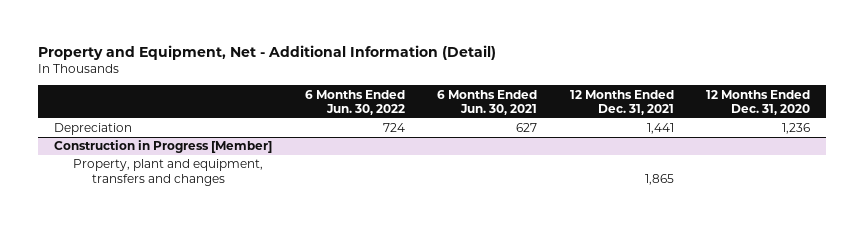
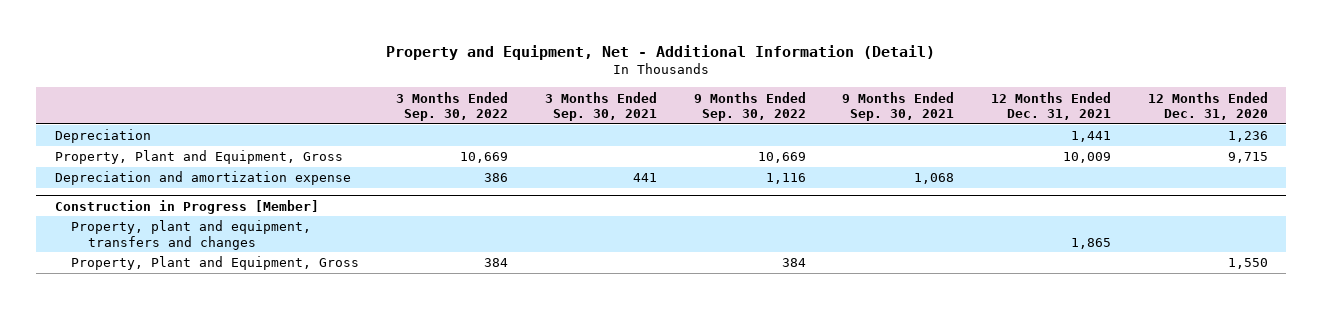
[304,89,405,115] 6 Months Ended Jun. 30, 2022 -> none
[437,89,538,115] 6 Months Ended Jun. 30, 2021 -> none
none -> [396,91,509,121] 3 Months Ended Sep. 30, 2022
none -> [544,91,657,121] 3 Months Ended Sep. 30, 2021
none -> [693,91,806,121] 9 Months Ended Sep. 30, 2022
none -> [842,91,955,121] 9 Months Ended Sep. 30, 2021
none -> [54,150,343,165] Property, Plant and Equipment, Gross
none -> [54,171,351,186] Depreciation and amortization expense
none -> [71,256,360,271] Property, Plant and Equipment, Gross

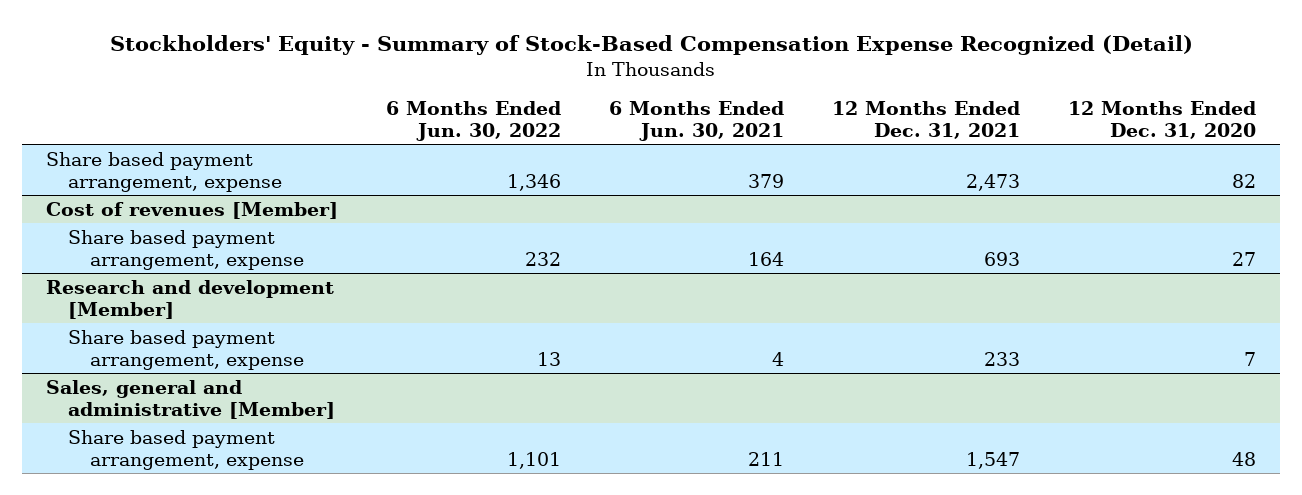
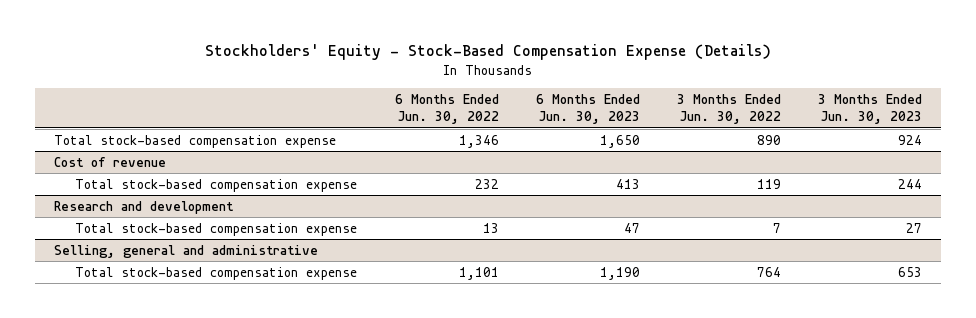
[109,34,1193,55] Stockholders' Equity - Summary of Stock-Based Compensation Expense Recognized (Detail) -> [205,44,772,61] Stockholders' Equity - Stock-Based Compensation Expense (Details)
[608,100,784,141] 6 Months Ended Jun. 30, 2021 -> none
[831,100,1020,139] 12 Months Ended Dec. 31, 2021 -> none
[1067,100,1256,139] 12 Months Ended Dec. 31, 2020 -> none
none -> [535,93,640,125] 6 Months Ended Jun. 30, 2023
none -> [676,93,781,125] 3 Months Ended Jun. 30, 2022
none -> [818,93,923,125] 3 Months Ended Jun. 30, 2023
[46,151,283,192] Share based payment arrangement, expense -> [53,134,336,148] Total stock-based compensation expense
[46,201,339,219] Cost of revenues [Member] -> [53,156,166,167] Cost of revenue
[68,229,305,270] Share based payment arrangement, expense -> [75,178,358,192] Total stock-based compensation expense
[46,279,335,319] Research and development [Member] -> [53,200,234,214] Research and development
[68,329,305,370] Share based payment arrangement, expense -> [75,222,358,236] Total stock-based compensation expense
[46,379,336,419] Sales, general and administrative [Member] -> [53,244,318,258] Selling, general and administrative
[68,429,305,470] Share based payment arrangement, expense -> [75,266,358,280] Total stock-based compensation expense

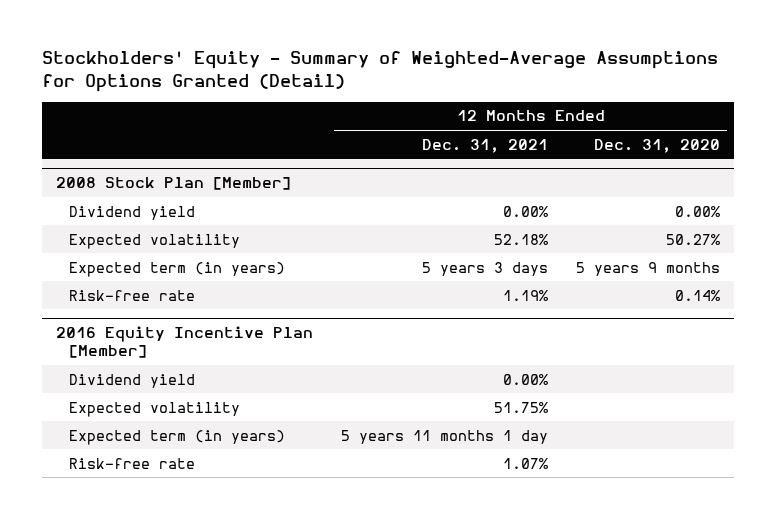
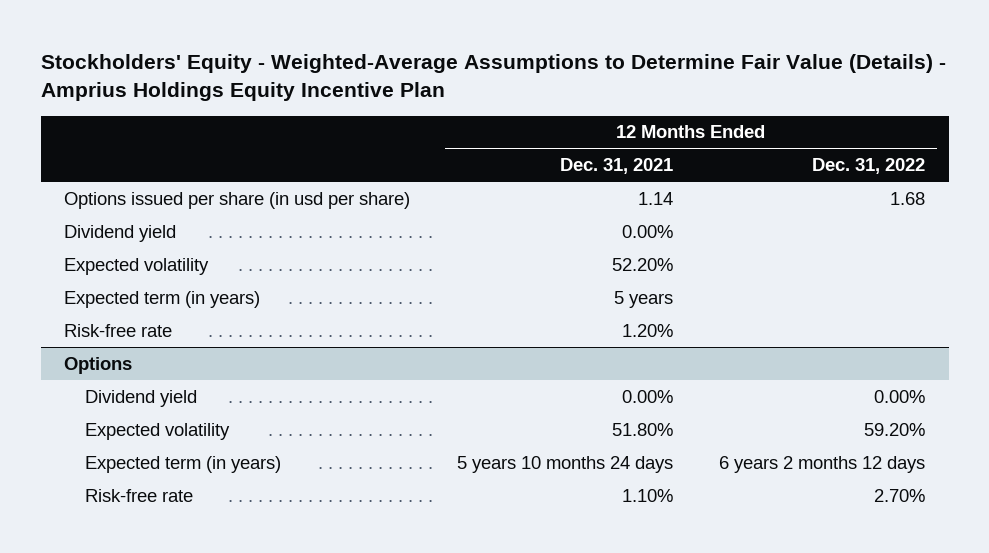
[41,51,718,93] Stockholders' Equity - Summary of Weighted-Average Assumptions for Options Granted (Detail) -> [40,54,946,102] Stockholders' Equity - Weighted-Average Assumptions to Determine Fair Value (Details) - Amprius Holdings Equity Incentive Plan
[594,138,721,153] Dec. 31, 2020 -> none
none -> [812,158,926,175] Dec. 31, 2022
[55,176,291,190] 2008 Stock Plan [Member] -> none
none -> [63,191,410,209] Options issued per share (in usd per share)
[55,325,313,359] 2016 Equity Incentive Plan [Member] -> none
[494,233,549,245] 52.18% -> [611,257,673,271] 52.20%
[422,261,549,276] 5 years 3 days -> [613,290,673,308] 5 years
[503,289,549,301] 1.19% -> [621,323,673,337] 1.20%
none -> [63,356,132,374] Options
[494,401,549,413] 51.75% -> [611,422,673,436] 51.80%
[341,429,549,444] 5 years 11 months 1 day -> [456,455,673,473] 5 years 10 months 24 days
[503,457,549,469] 1.07% -> [621,488,673,502] 1.10%

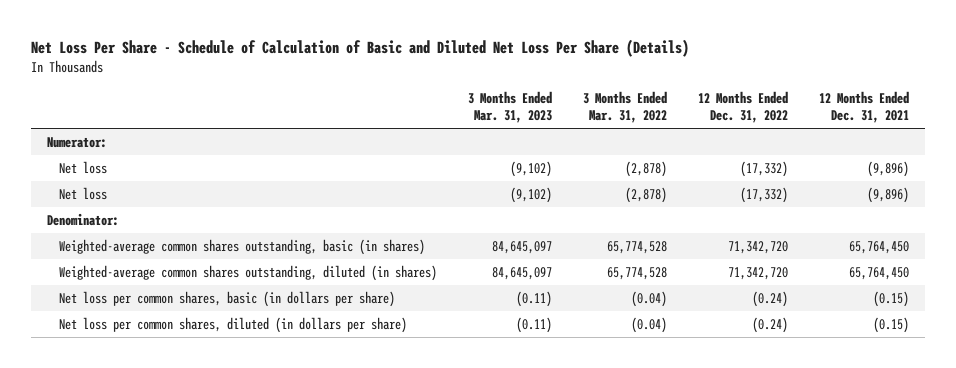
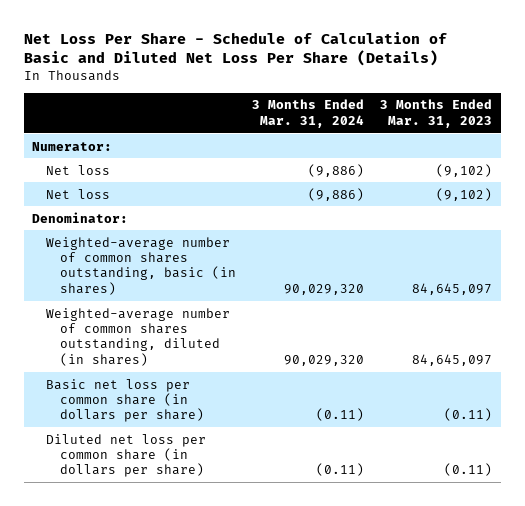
[583,91,668,124] 3 Months Ended Mar. 31, 2022 -> none
[698,91,789,124] 12 Months Ended Dec. 31, 2022 -> none
[819,91,910,124] 12 Months Ended Dec. 31, 2021 -> none
none -> [252,99,365,128] 3 Months Ended Mar. 31, 2024
[59,238,426,255] Weighted-average common shares outstanding, basic (in shares) -> [46,236,237,295] Weighted-average number of common shares outstanding, basic (in shares)
[59,264,438,281] Weighted-average common shares outstanding, diluted (in shares) -> [46,307,231,366] Weighted-average number of common shares outstanding, diluted (in shares)
[59,290,396,307] Net loss per common shares, basic (in dollars per share) -> [46,378,205,423] Basic net loss per common share (in dollars per share)
[59,316,408,333] Net loss per common shares, diluted (in dollars per share) -> [46,433,207,478] Diluted net loss per common share (in dollars per share)

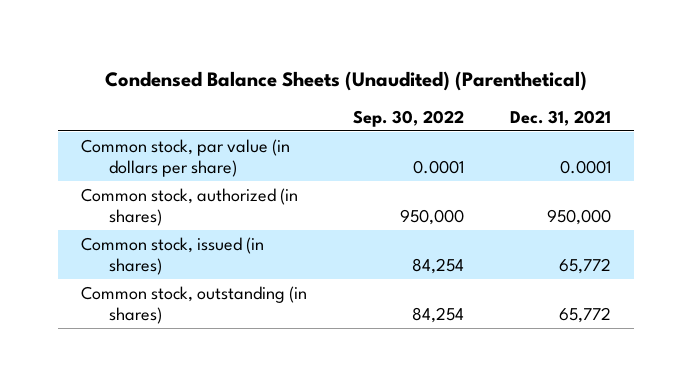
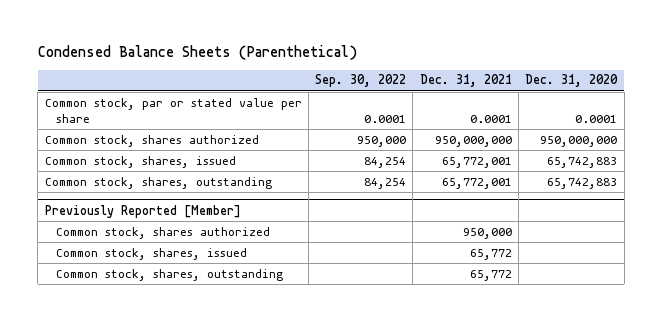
[104,70,587,91] Condensed Balance Sheets (Unaudited) (Parenthetical) -> [37,45,357,61] Condensed Balance Sheets (Parenthetical)
none -> [525,74,619,88] Dec. 31, 2020
[80,138,290,178] Common stock, par value (in dollars per share) -> [44,97,302,123] Common stock, par or stated value per share
[80,187,298,227] Common stock, authorized (in shares) -> [44,134,259,147] Common stock, shares authorized
[546,209,611,226] 950,000 -> [434,135,512,147] 950,000,000
[80,236,264,276] Common stock, issued (in shares) -> [44,155,236,168] Common stock, shares, issued
[558,258,611,275] 65,772 -> [441,156,512,168] 65,772,001
[80,285,307,325] Common stock, outstanding (in shares) -> [44,176,272,189] Common stock, shares, outstanding
[558,307,611,324] 65,772 -> [441,177,512,189] 65,772,001
none -> [44,204,241,218] Previously Reported [Member]
none -> [55,226,270,239] Common stock, shares authorized
none -> [55,247,247,260] Common stock, shares, issued
none -> [55,268,283,281] Common stock, shares, outstanding

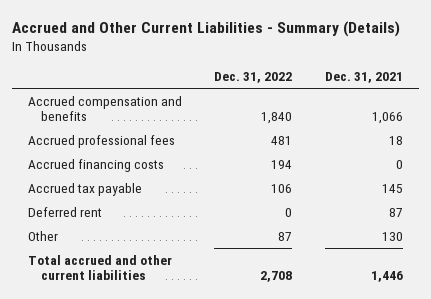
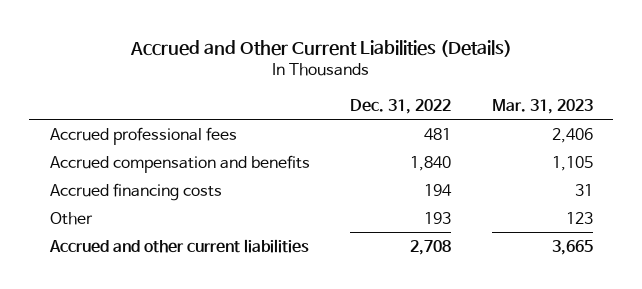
[12,21,401,38] Accrued and Other Current Liabilities - Summary (Details) -> [130,39,513,57] Accrued and Other Current Liabilities (Details)
[324,72,403,84] Dec. 31, 2021 -> none
none -> [491,98,593,114] Mar. 31, 2023
[28,95,183,122] Accrued compensation and benefits -> [49,154,310,173] Accrued compensation and benefits
[28,182,143,196] Accrued tax payable -> none
[28,206,103,217] Deferred rent -> none
[278,231,293,241] 87 -> [424,211,452,224] 193
[28,254,173,281] Total accrued and other current liabilities -> [48,238,309,253] Accrued and other current liabilities

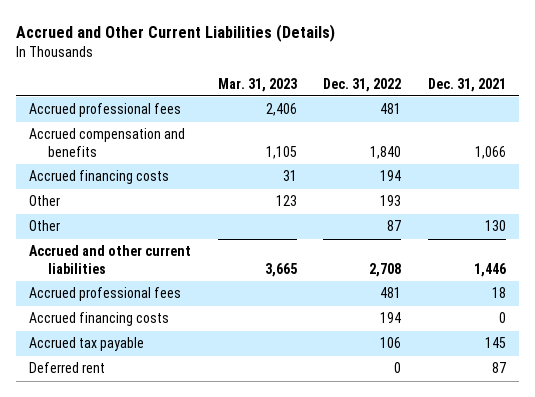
none -> [427,77,506,92] Dec. 31, 2021
none -> [29,220,61,232] Other
none -> [29,287,182,302] Accrued professional fees
none -> [29,312,170,327] Accrued financing costs
none -> [29,337,145,352] Accrued tax payable
none -> [29,362,106,374] Deferred rent

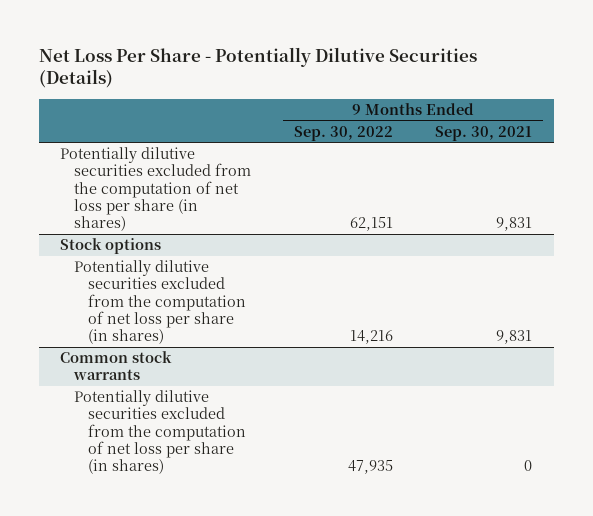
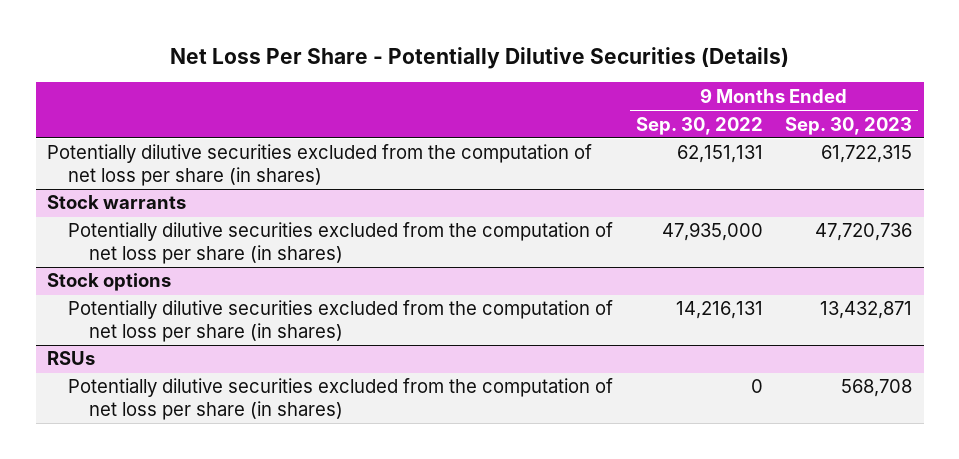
[435,125,533,141] Sep. 30, 2021 -> none
none -> [785,116,913,135] Sep. 30, 2023
[349,217,393,232] 62,151 -> [676,145,763,164] 62,151,131
none -> [46,195,186,210] Stock warrants
none -> [68,222,614,264] Potentially dilutive securities excluded from the computation of net loss per share (in shares)
[60,351,173,381] Common stock warrants -> none
[349,330,393,345] 14,216 -> [675,301,763,320] 14,216,131
none -> [46,351,95,366] RSUs
[347,460,393,475] 47,935 -> [750,379,763,394] 0

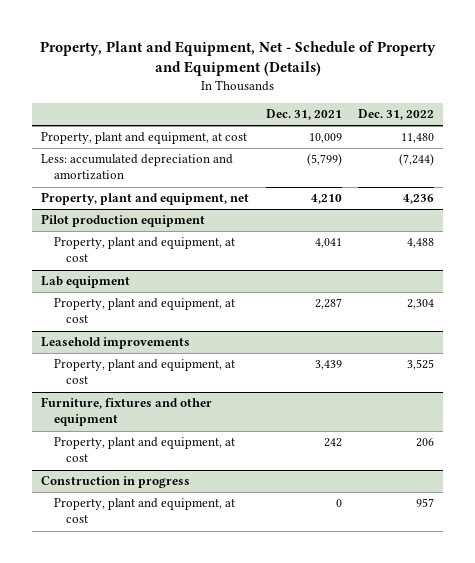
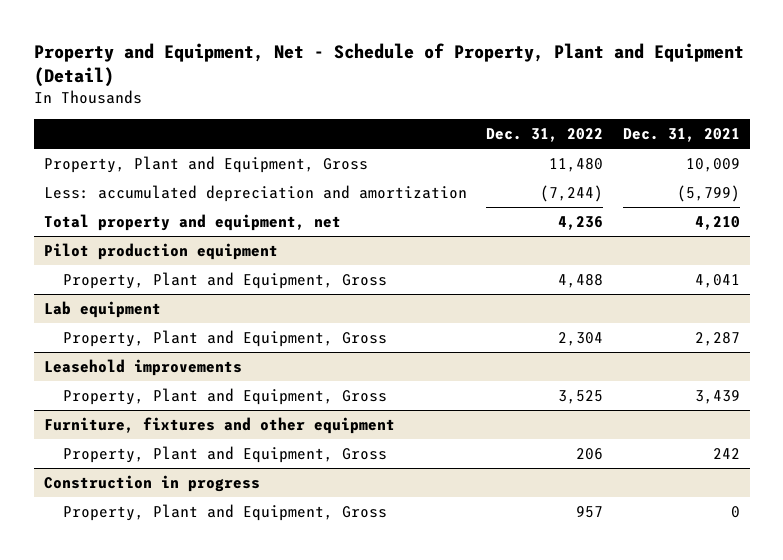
[39,41,436,77] Property, Plant and Equipment, Net - Schedule of Property and Equipment (Details) -> [33,42,744,88] Property and Equipment, Net - Schedule of Property, Plant and Equipment (Detail)
[40,132,247,145] Property, plant and equipment, at cost -> [43,156,368,174] Property, Plant and Equipment, Gross
[40,192,249,206] Property, plant and equipment, net -> [43,214,341,232] Total property and equipment, net
[53,237,235,263] Property, plant and equipment, at cost -> [63,272,388,290] Property, Plant and Equipment, Gross
[53,298,235,324] Property, plant and equipment, at cost -> [63,330,388,348] Property, Plant and Equipment, Gross
[53,359,235,385] Property, plant and equipment, at cost -> [63,388,388,406] Property, Plant and Equipment, Gross
[53,437,235,463] Property, plant and equipment, at cost -> [63,446,388,464] Property, Plant and Equipment, Gross
[53,498,235,524] Property, plant and equipment, at cost -> [63,504,388,522] Property, Plant and Equipment, Gross

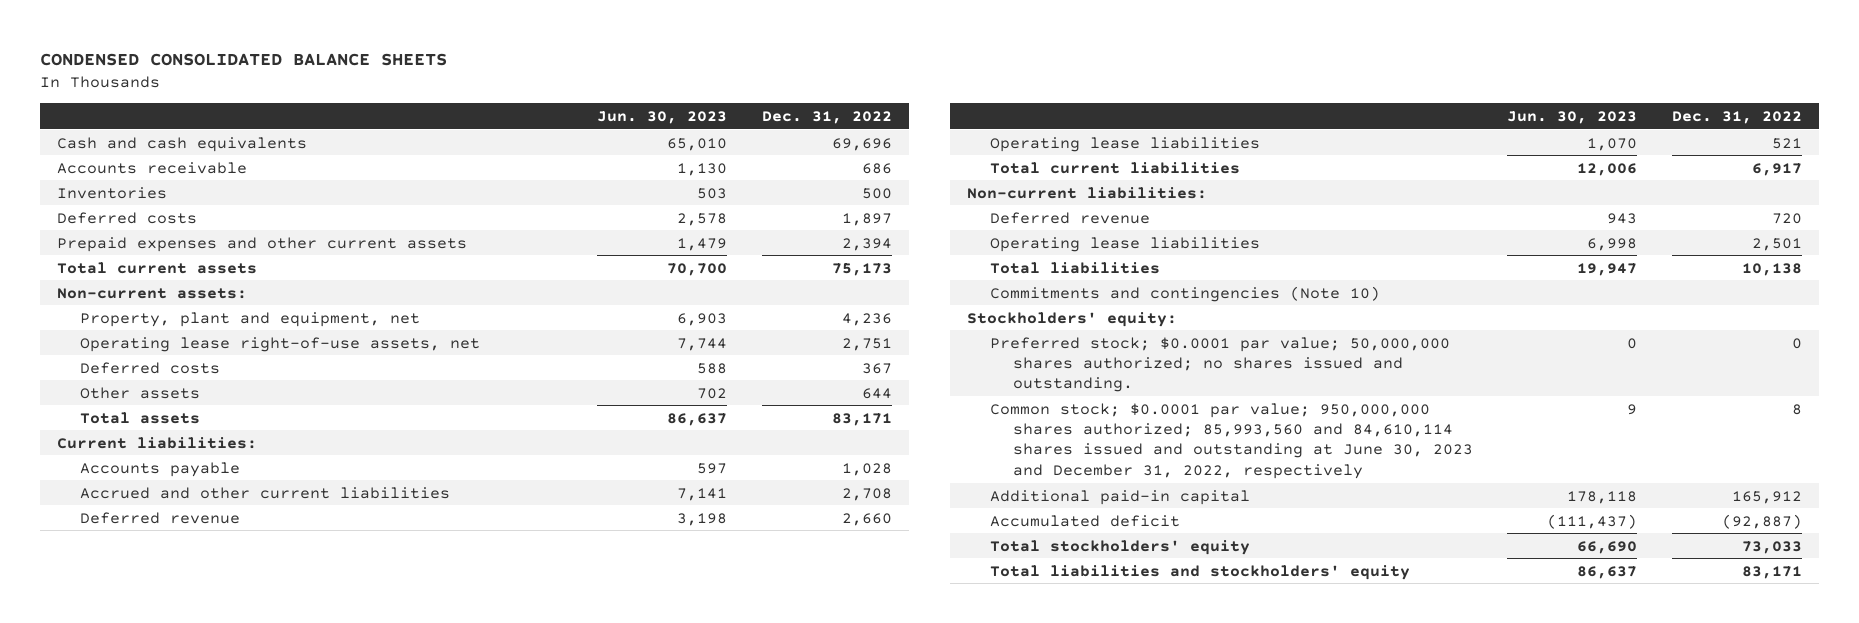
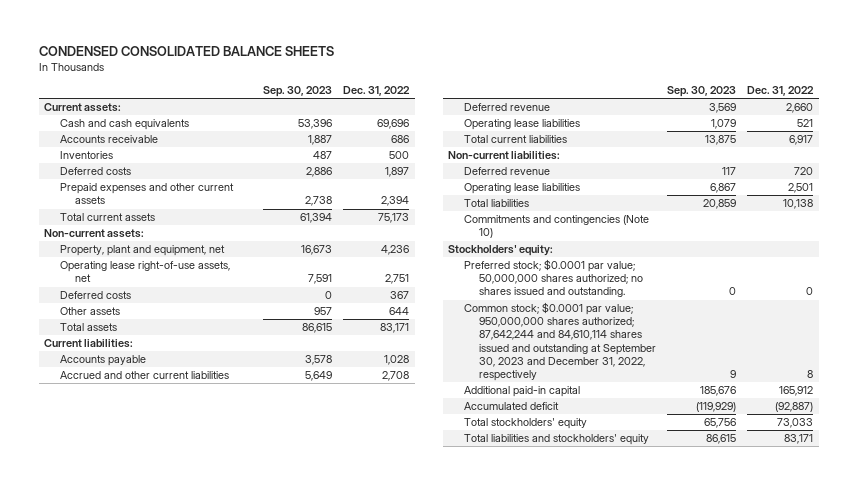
[596,111,727,125] Jun. 30, 2023 -> none
none -> [263,86,333,98] Sep. 30, 2023
none -> [44,103,122,113] Current assets:
[989,402,1473,479] Common stock; $0.0001 par value; 950,000,000 shares authorized; 85,993,560 and 84,610,114 shares issued and outstanding at June 30, 2023 and December 31, 2022, respectively -> [463,302,656,381] Common stock; $0.0001 par value; 950,000,000 shares authorized; 87,642,244 and 84,610,114 shares issued and outstanding at September 30, 2023 and December 31, 2022, respectively

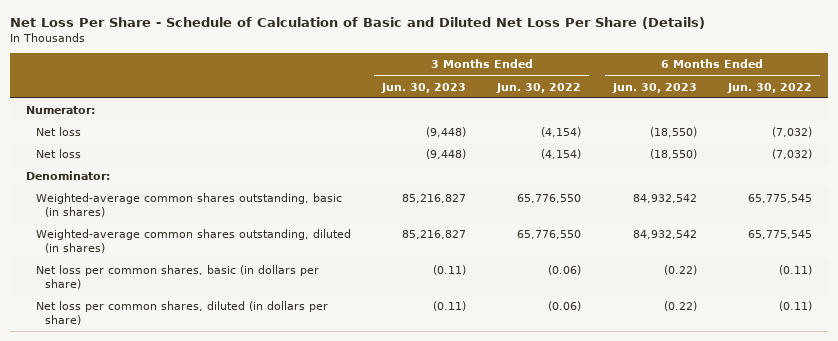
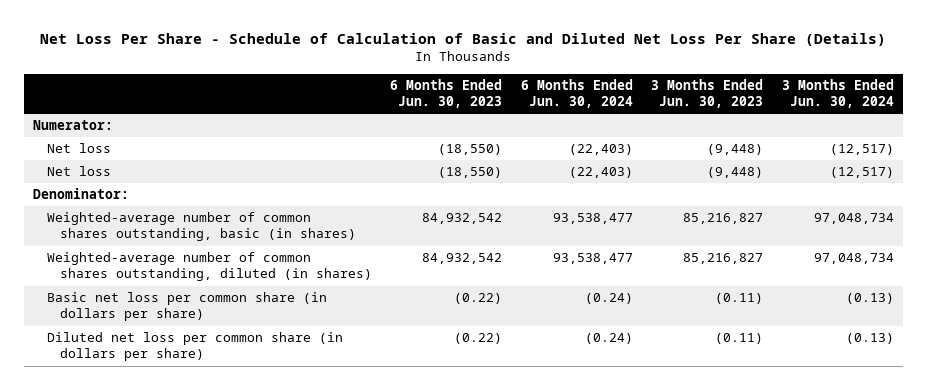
[496,82,582,93] Jun. 30, 2022 -> none
[727,82,813,93] Jun. 30, 2022 -> none
none -> [520,79,633,109] 6 Months Ended Jun. 30, 2024
none -> [781,79,894,109] 3 Months Ended Jun. 30, 2024
[35,193,342,218] Weighted-average common shares outstanding, basic (in shares) -> [46,212,356,242] Weighted-average number of common shares outstanding, basic (in shares)
[35,229,351,254] Weighted-average common shares outstanding, diluted (in shares) -> [46,252,372,282] Weighted-average number of common shares outstanding, diluted (in shares)
[35,265,319,290] Net loss per common shares, basic (in dollars per share) -> [46,292,327,322] Basic net loss per common share (in dollars per share)
[35,301,328,326] Net loss per common shares, diluted (in dollars per share) -> [46,332,343,362] Diluted net loss per common share (in dollars per share)

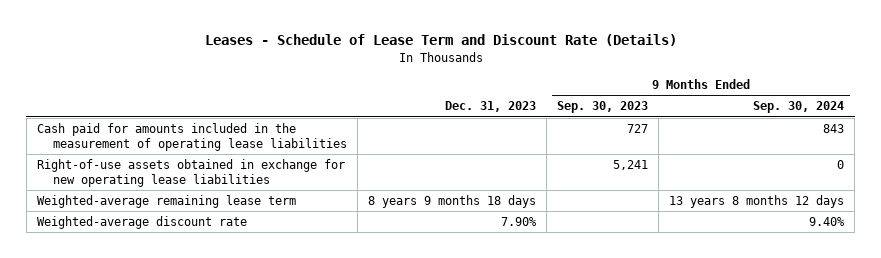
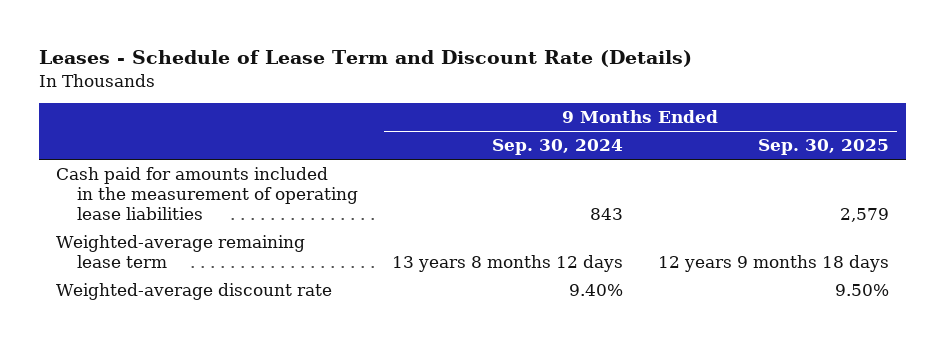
[445,101,537,113] Dec. 31, 2023 -> none
[557,101,649,114] Sep. 30, 2023 -> none
none -> [757,139,889,156] Sep. 30, 2025
[36,159,345,188] Right-of-use assets obtained in exchange for new operating lease liabilities -> none

